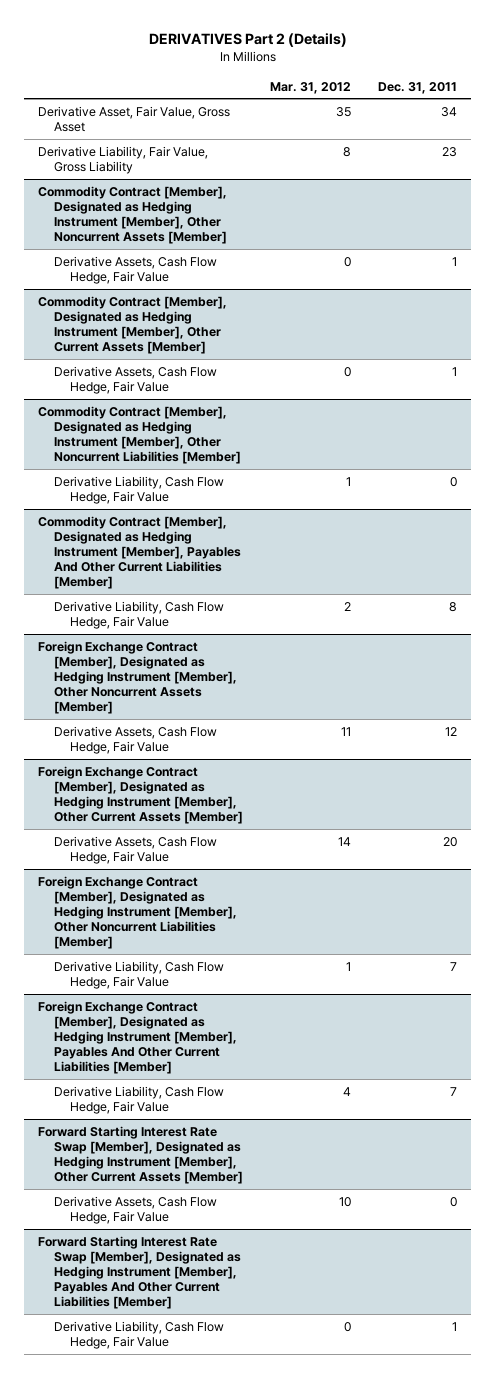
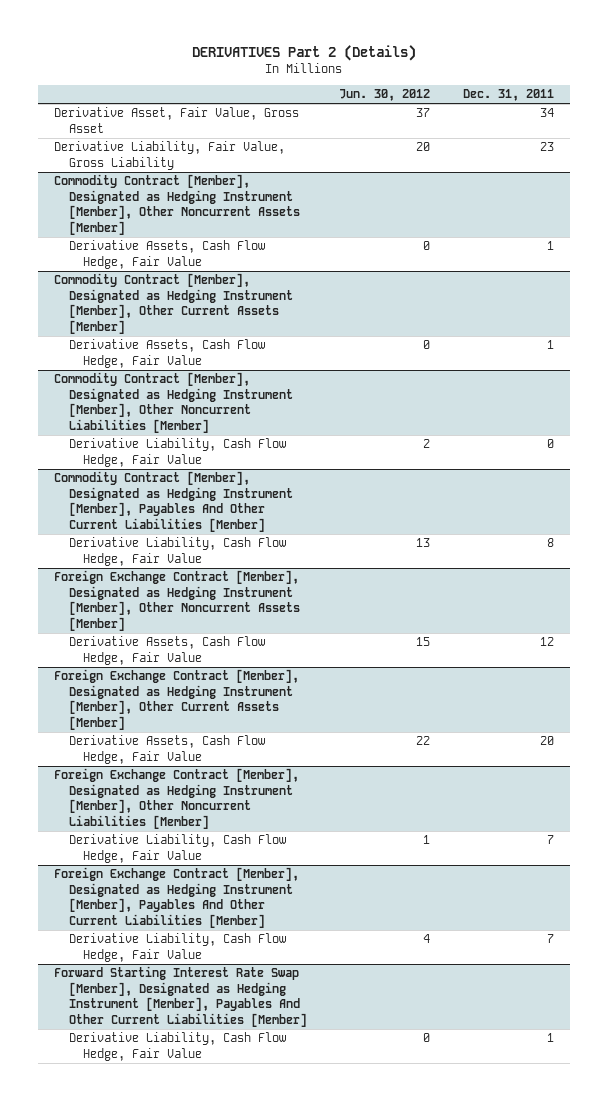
[270,81,352,94] Mar. 31, 2012 -> none
none -> [339,89,431,102] Jun. 30, 2012
[38,1125,243,1184] Forward Starting Interest Rate Swap [Member], Designated as Hedging Instrument [Member], Other Current Assets [Member] -> none
[53,1195,217,1224] Derivative Assets, Cash Flow Hedge, Fair Value -> none

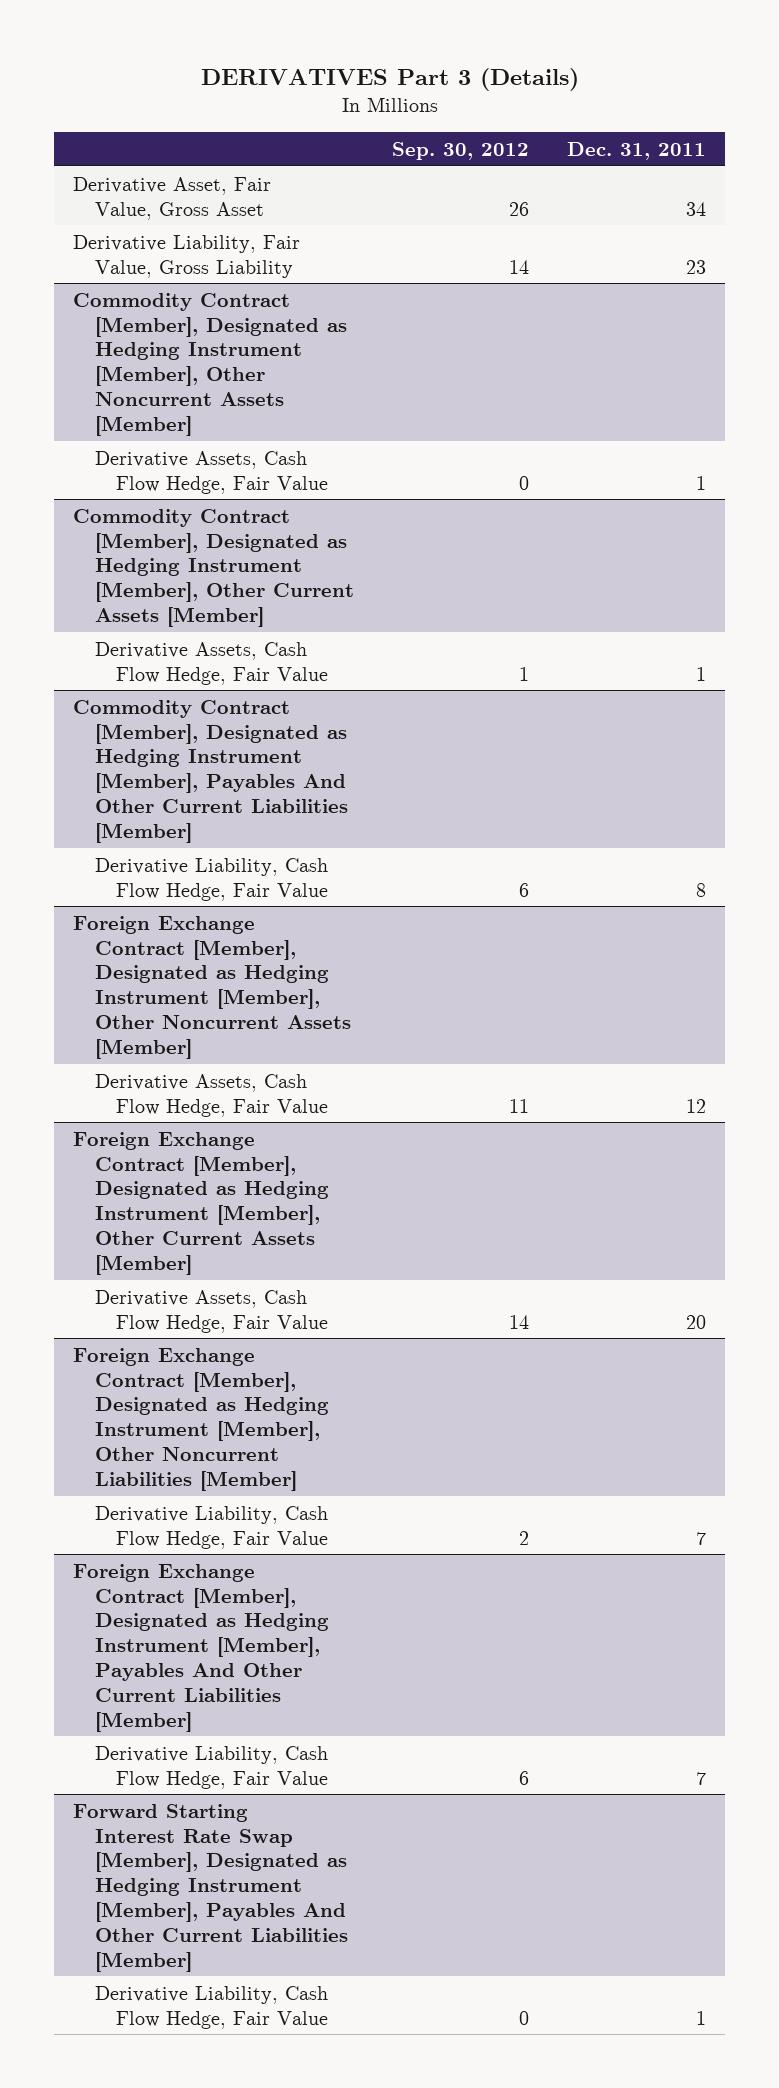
[192,44,417,61] DERIVATIVES Part 2 (Details) -> [200,68,579,92] DERIVATIVES Part 3 (Details)
[339,89,431,102] Jun. 30, 2012 -> none
none -> [391,141,529,160] Sep. 30, 2012
[54,372,293,433] Commodity Contract [Member], Designated as Hedging Instrument [Member], Other Noncurrent Liabilities [Member] -> none
[68,438,286,467] Derivative Liability, Cash Flow Hedge, Fair Value -> none

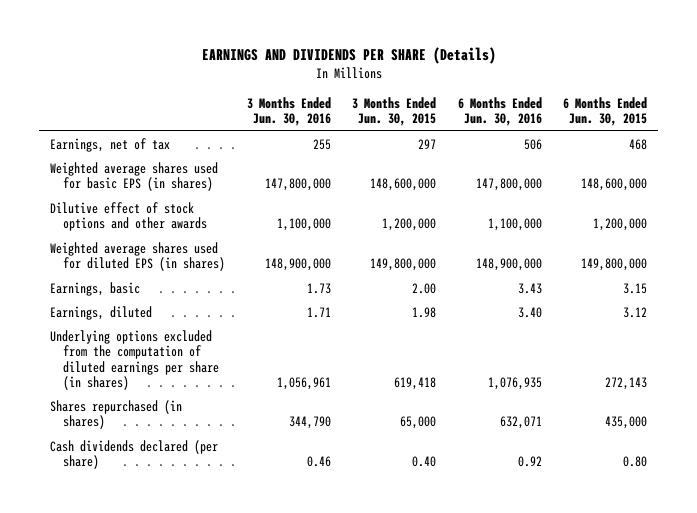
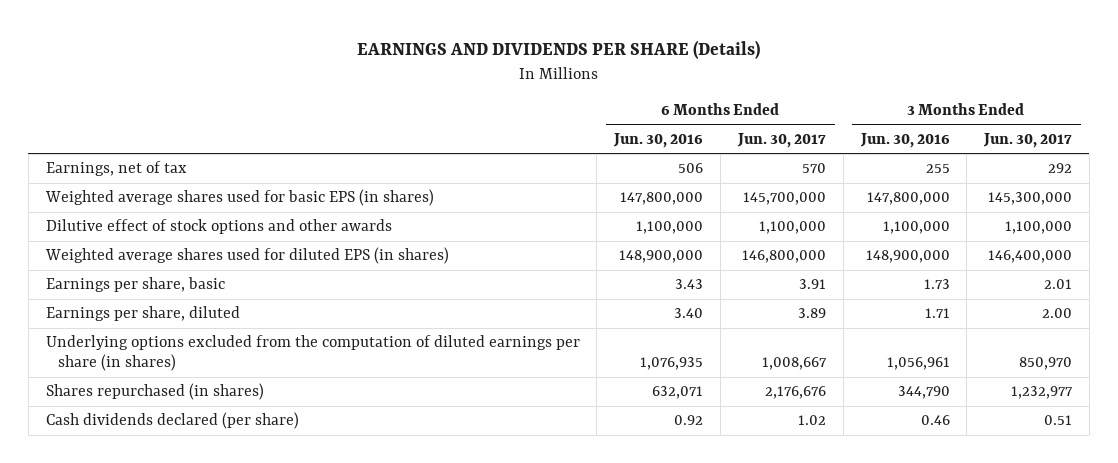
[352,96,437,127] 3 Months Ended Jun. 30, 2015 -> none
[563,96,648,127] 6 Months Ended Jun. 30, 2015 -> none
none -> [736,132,826,148] Jun. 30, 2017
none -> [983,132,1073,148] Jun. 30, 2017
[49,281,140,296] Earnings, basic -> [45,277,225,293] Earnings per share, basic
[49,305,152,320] Earnings, diluted -> [45,306,240,322] Earnings per share, diluted

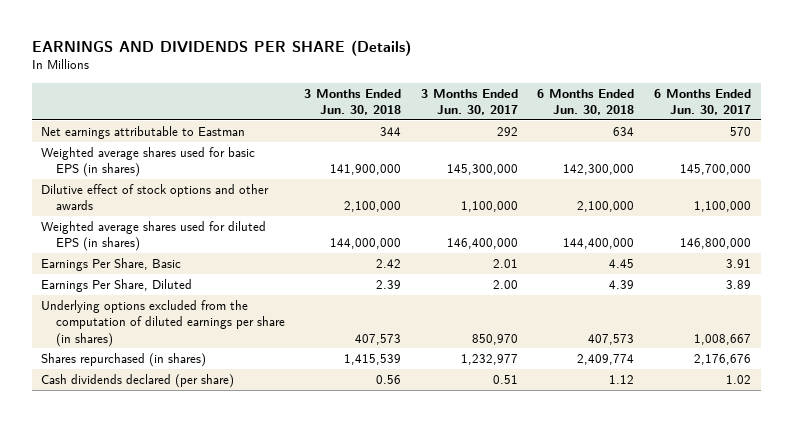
[613,132,704,148] Jun. 30, 2016 -> none
[859,132,950,148] Jun. 30, 2016 -> none
none -> [304,88,402,115] 3 Months Ended Jun. 30, 2018
none -> [537,88,635,115] 6 Months Ended Jun. 30, 2018
[45,161,187,177] Earnings, net of tax -> [41,125,246,139] Net earnings attributable to Eastman
[45,277,225,293] Earnings per share, basic -> [41,257,182,271] Earnings Per Share, Basic
[45,306,240,322] Earnings per share, diluted -> [41,278,193,292] Earnings Per Share, Diluted

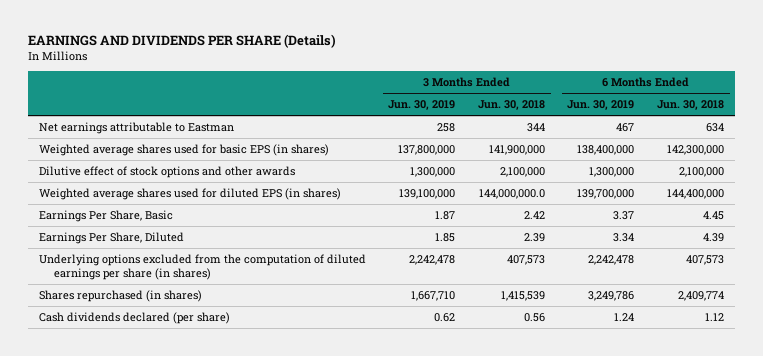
[420,88,518,115] 3 Months Ended Jun. 30, 2017 -> none
[653,88,751,115] 6 Months Ended Jun. 30, 2017 -> none
none -> [388,100,456,111] Jun. 30, 2019
none -> [567,100,635,111] Jun. 30, 2019
[330,238,402,250] 144,000,000 -> [478,189,545,200] 144,000,000.0

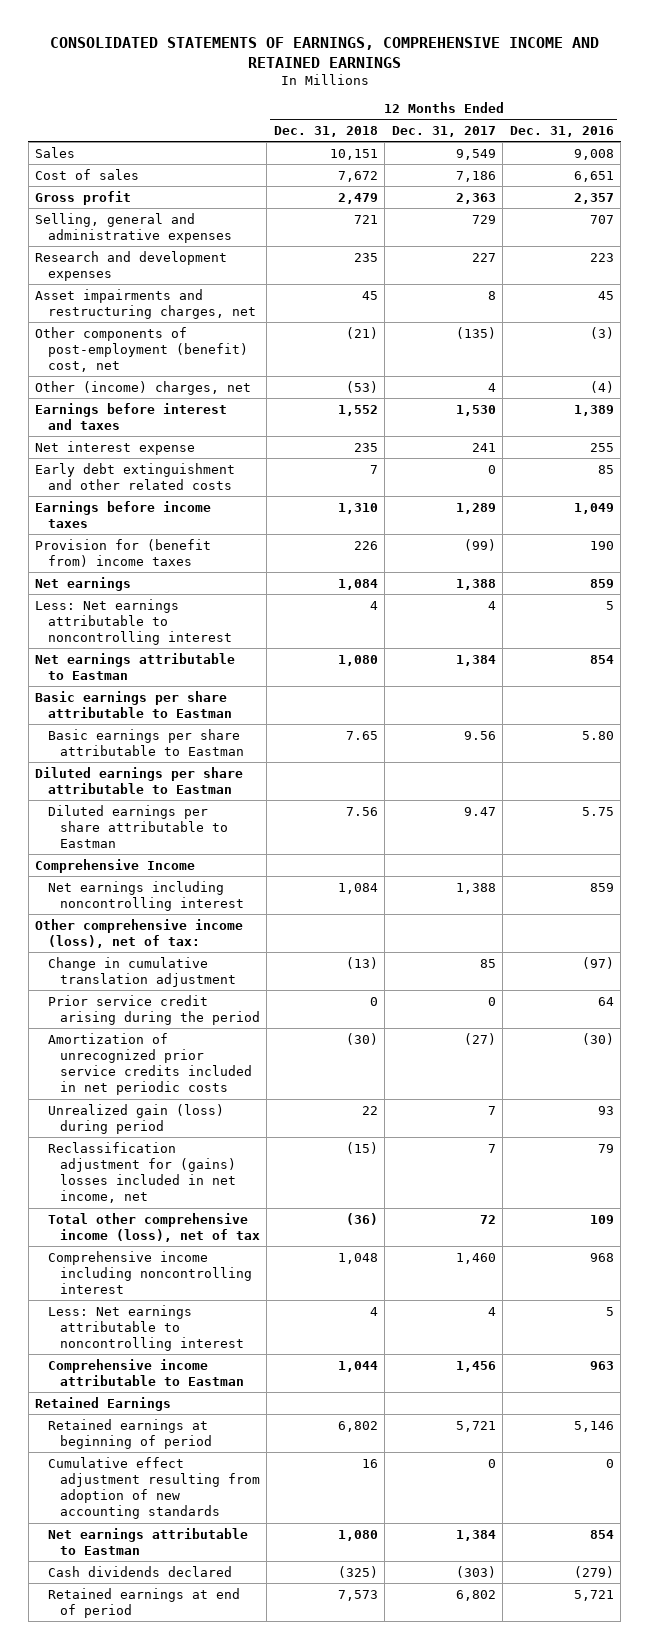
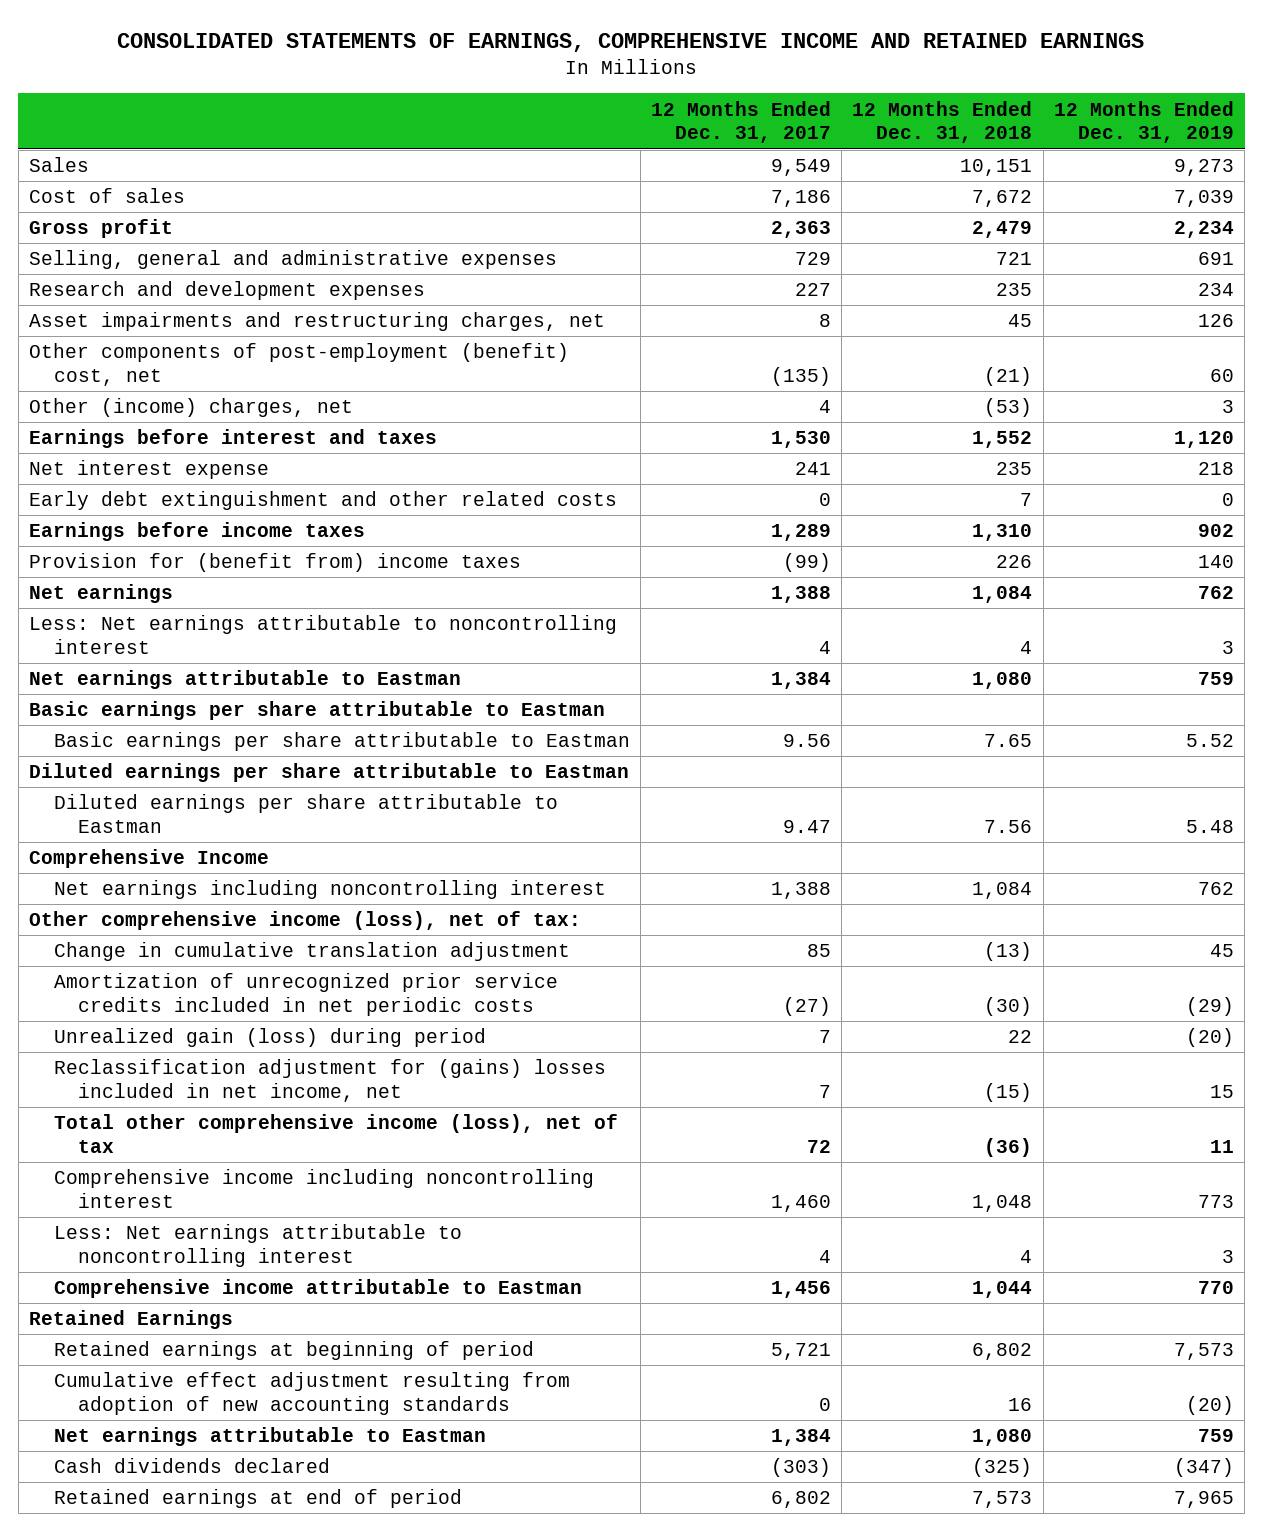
[509,125,614,137] Dec. 31, 2016 -> none
none -> [1053,100,1234,144] 12 Months Ended Dec. 31, 2019
[47,994,260,1025] Prior service credit arising during the period -> none

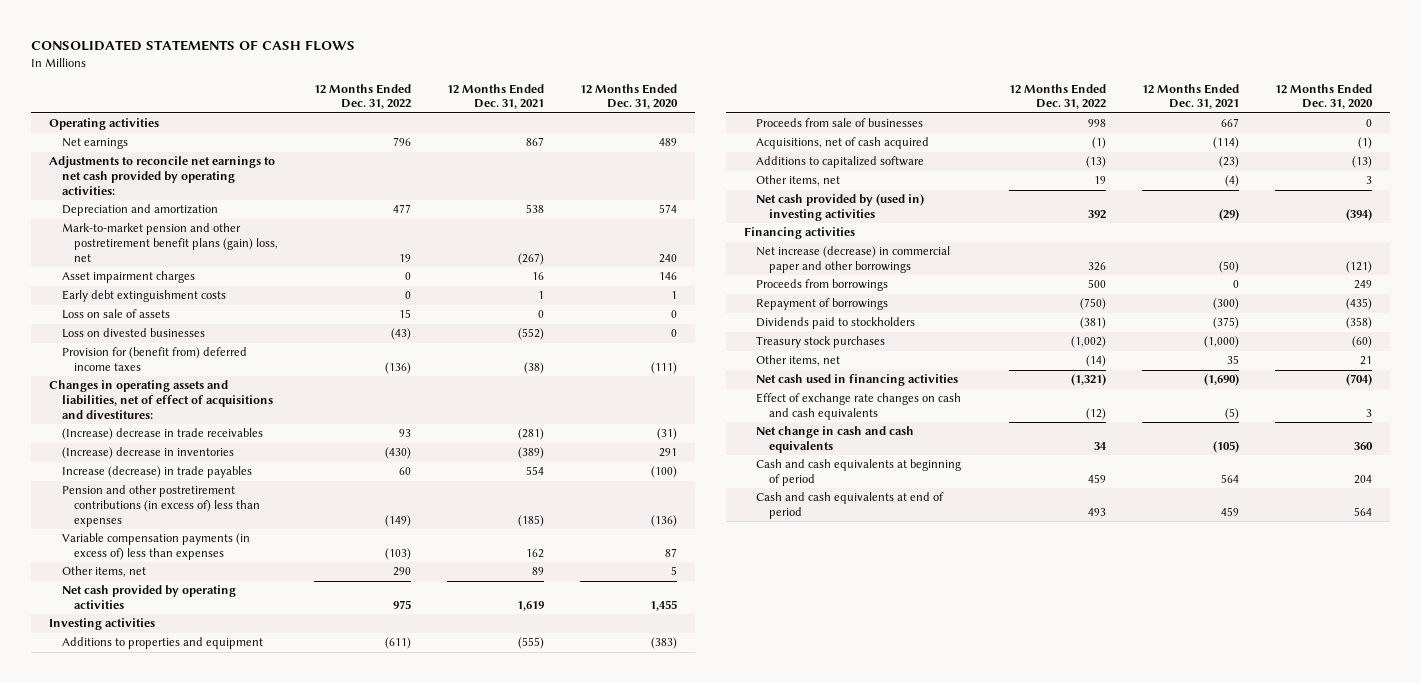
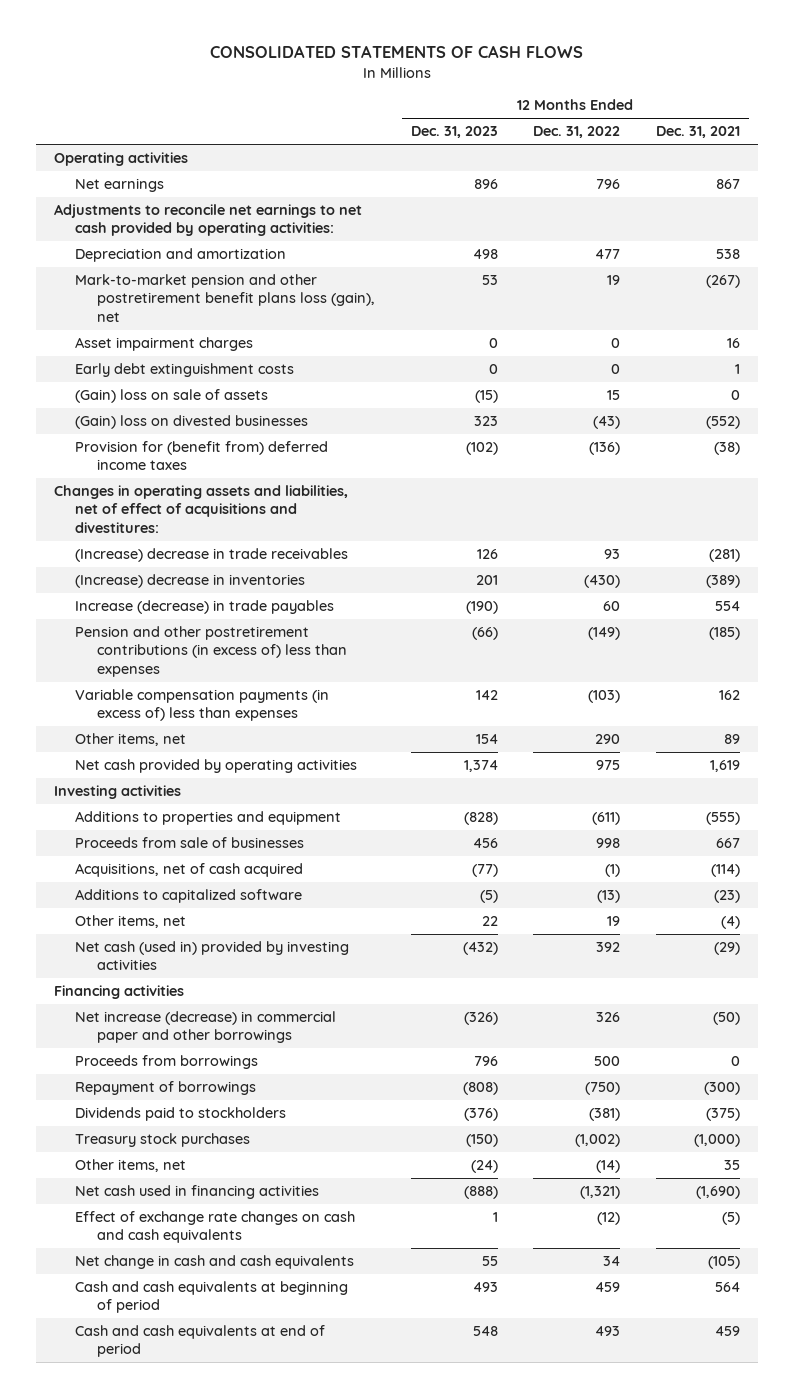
[579,83,678,110] 12 Months Ended Dec. 31, 2020 -> none
none -> [410,126,498,139] Dec. 31, 2023
[61,223,279,262] Mark-to-market pension and other postretirement benefit plans (gain) loss, net -> [75,274,375,322] Mark-to-market pension and other postretirement benefit plans loss (gain), net
[61,309,170,320] Loss on sale of assets -> [75,389,269,404] (Gain) loss on sale of assets
[61,328,205,339] Loss on divested businesses -> [75,415,309,430] (Gain) loss on divested businesses
[756,194,925,221] Net cash provided by (used in) investing activities -> [75,941,350,971] Net cash (used in) provided by investing activities

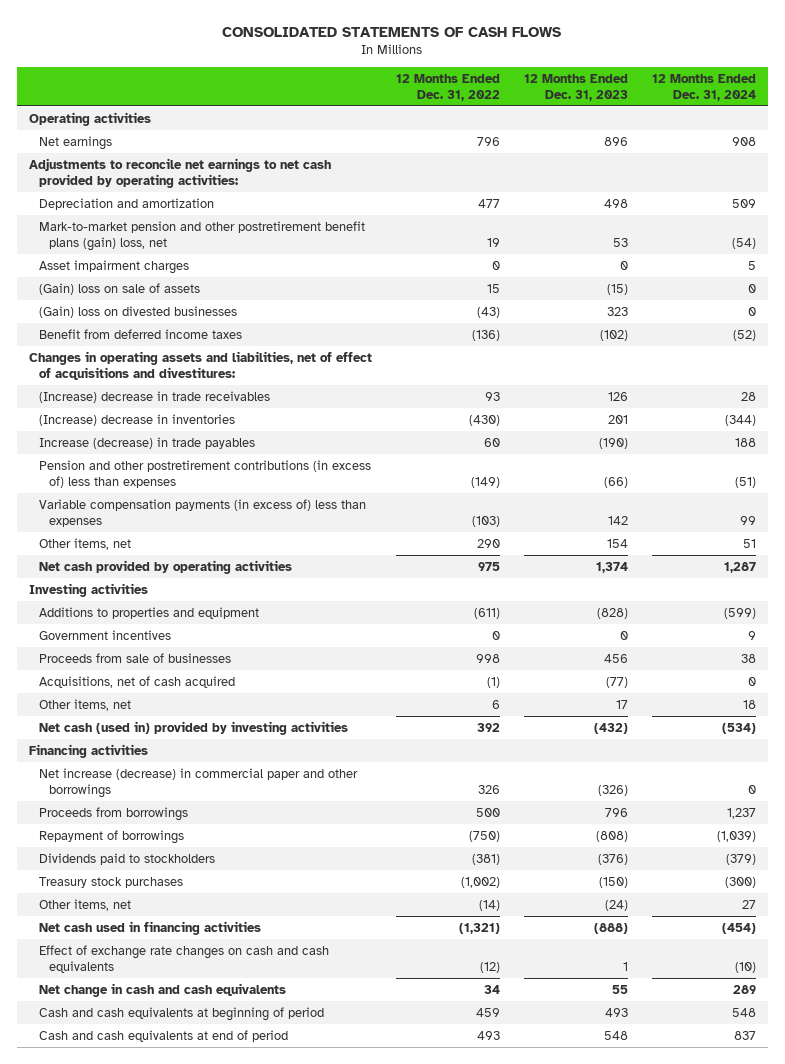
[656,126,741,139] Dec. 31, 2021 -> none
none -> [652,73,757,101] 12 Months Ended Dec. 31, 2024
[75,274,375,322] Mark-to-market pension and other postretirement benefit plans loss (gain), net -> [39,220,366,251] Mark-to-market pension and other postretirement benefit plans (gain) loss, net
[75,363,295,378] Early debt extinguishment costs -> none
[75,441,329,471] Provision for (benefit from) deferred income taxes -> [39,328,243,339] Benefit from deferred income taxes
none -> [39,629,172,640] Government incentives
[75,889,303,904] Additions to capitalized software -> none
[481,916,498,927] 22 -> [616,699,629,709] 17
[607,916,621,927] 19 -> [491,699,500,709] 6

